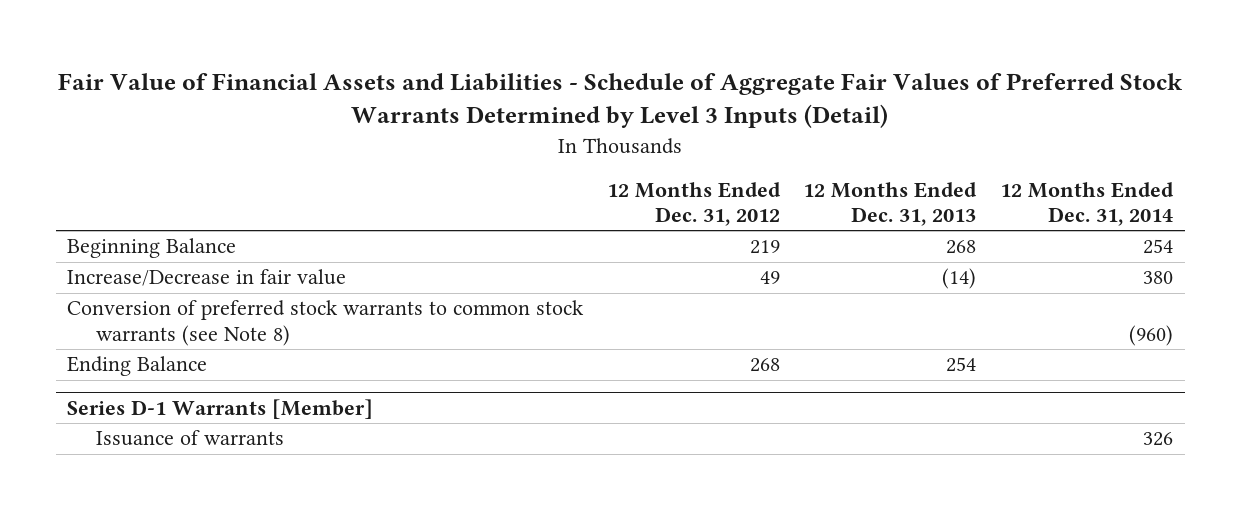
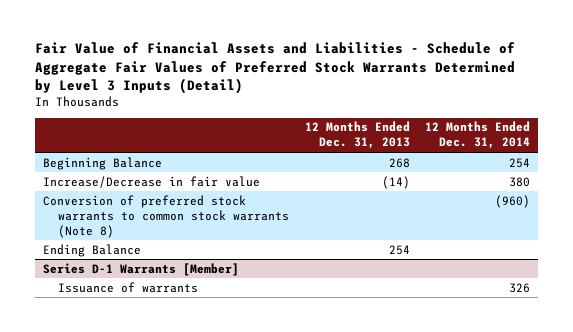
[606,181,781,227] 12 Months Ended Dec. 31, 2012 -> none
[67,300,585,346] Conversion of preferred stock warrants to common stock warrants (see Note 8) -> [42,194,289,238] Conversion of preferred stock warrants to common stock warrants (Note 8)

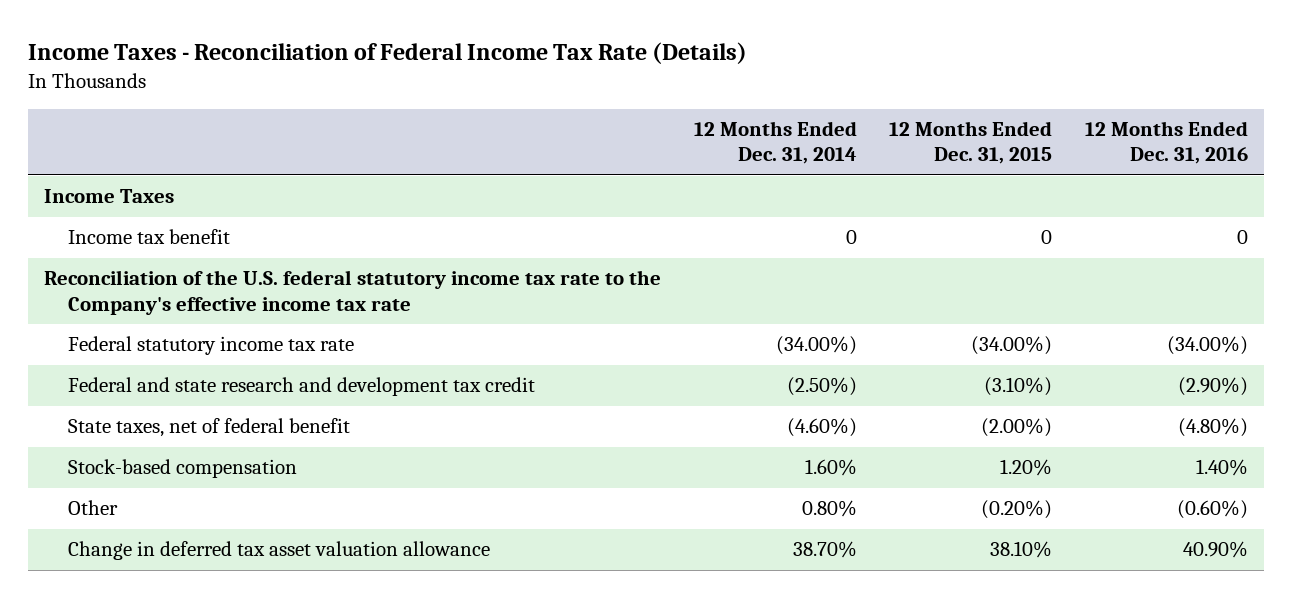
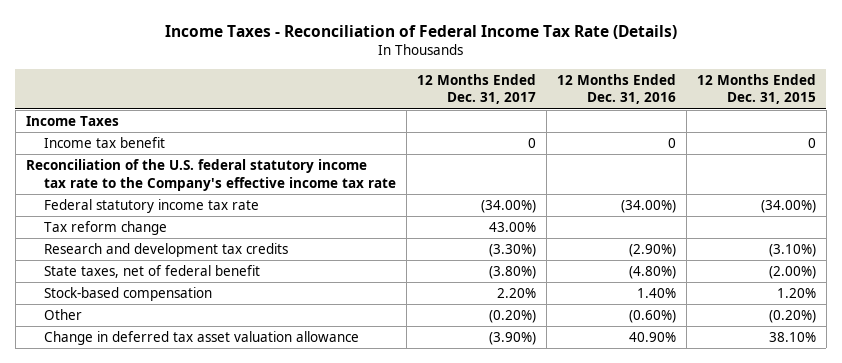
[693,121,857,165] 12 Months Ended Dec. 31, 2014 -> none
none -> [416,73,536,105] 12 Months Ended Dec. 31, 2017
none -> [43,221,167,236] Tax reform change
[68,377,536,397] Federal and state research and development tax credit -> [43,243,288,258] Research and development tax credits

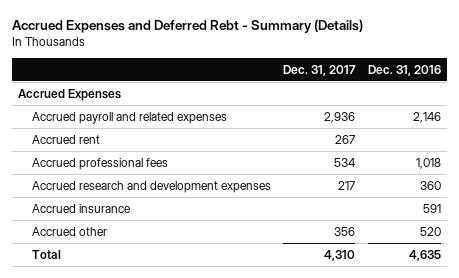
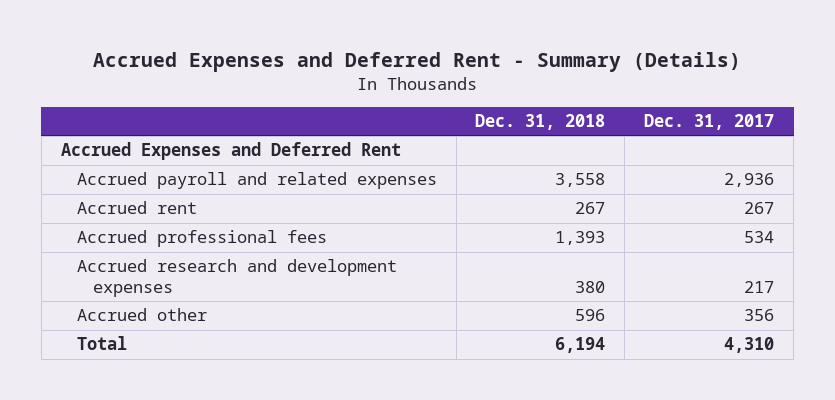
[11,19,363,34] Accrued Expenses and Deferred Rebt - Summary (Details) -> [93,52,742,73] Accrued Expenses and Deferred Rent - Summary (Details)
[367,64,441,76] Dec. 31, 2016 -> none
none -> [475,114,606,131] Dec. 31, 2018
[18,88,122,101] Accrued Expenses -> [60,142,401,161] Accrued Expenses and Deferred Rent
[31,203,131,213] Accrued insurance -> none

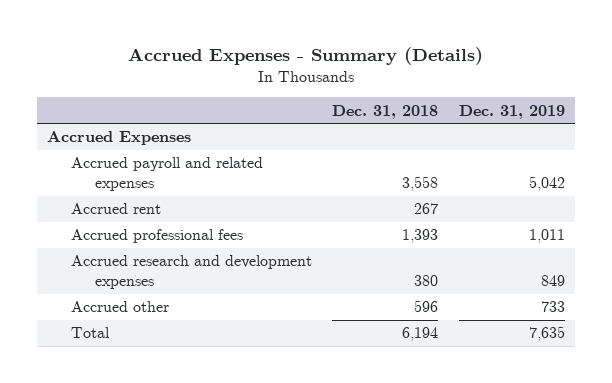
[93,52,742,73] Accrued Expenses and Deferred Rent - Summary (Details) -> [127,46,483,65] Accrued Expenses - Summary (Details)
[644,114,775,131] Dec. 31, 2017 -> none
none -> [458,104,565,119] Dec. 31, 2019
[60,142,401,161] Accrued Expenses and Deferred Rent -> [47,131,192,146] Accrued Expenses

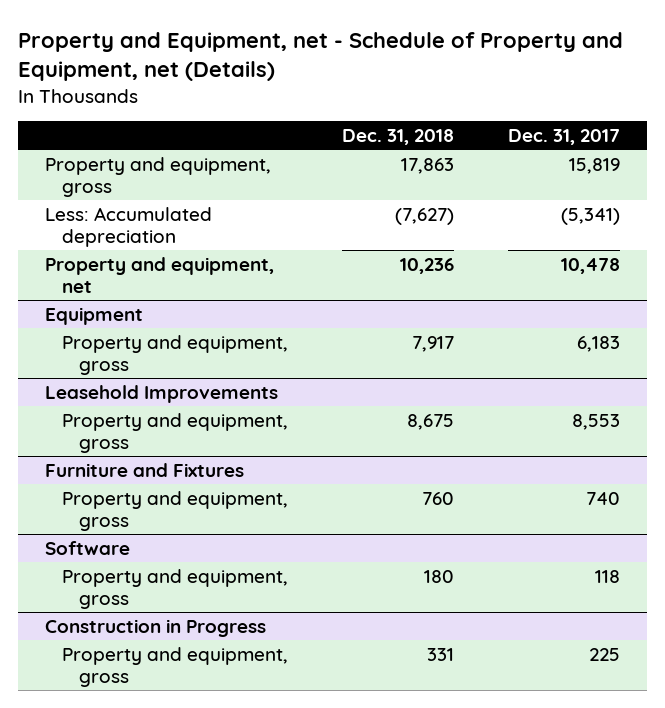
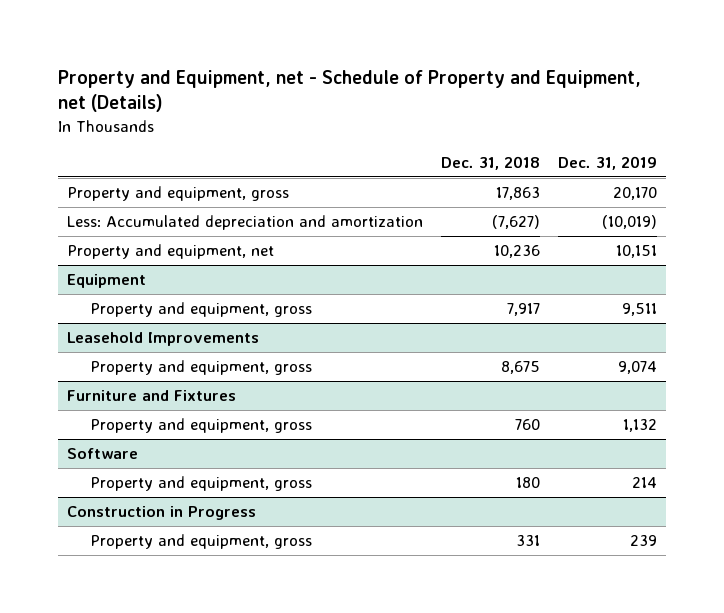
[508,129,621,146] Dec. 31, 2017 -> none
none -> [557,156,657,171] Dec. 31, 2019
[45,206,213,248] Less: Accumulated depreciation -> [66,214,423,230] Less: Accumulated depreciation and amortization

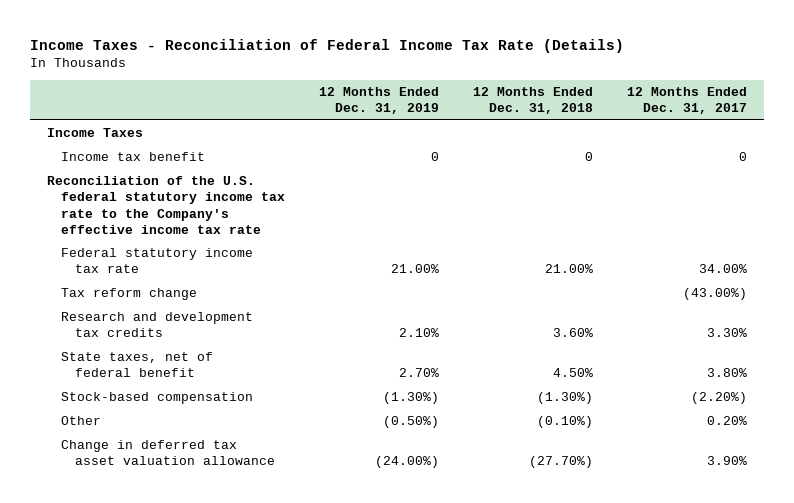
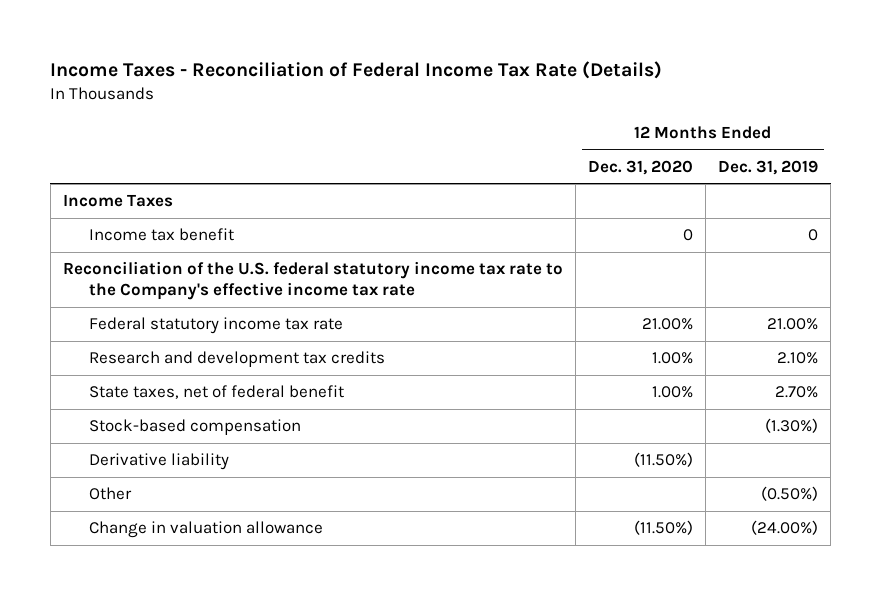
[473,87,594,115] 12 Months Ended Dec. 31, 2018 -> none
[627,87,748,115] 12 Months Ended Dec. 31, 2017 -> none
none -> [587,159,693,175] Dec. 31, 2020
[61,288,198,301] Tax reform change -> none
none -> [88,453,229,471] Derivative liability
[61,440,276,466] Change in deferred tax asset valuation allowance -> [88,521,323,539] Change in valuation allowance

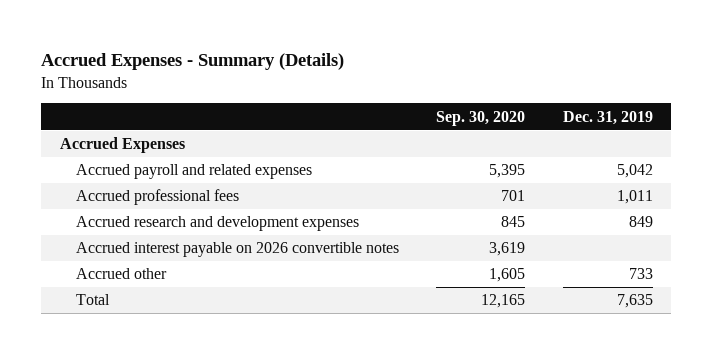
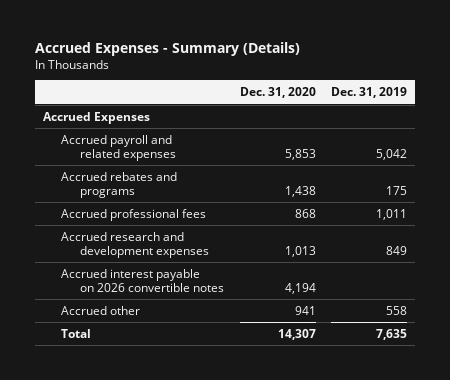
[436,110,526,126] Sep. 30, 2020 -> none
none -> [239,87,316,99] Dec. 31, 2020
none -> [61,171,178,198] Accrued rebates and programs
[628,268,653,280] 733 -> [386,305,408,315] 558

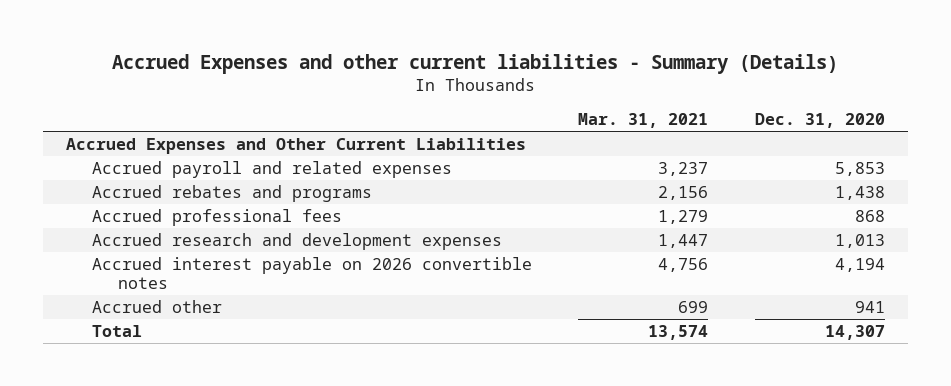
[35,42,301,57] Accrued Expenses - Summary (Details) -> [112,53,839,74] Accrued Expenses and other current liabilities - Summary (Details)
[331,87,408,99] Dec. 31, 2019 -> none
none -> [578,113,709,129] Mar. 31, 2021
[42,111,150,124] Accrued Expenses -> [66,137,527,154] Accrued Expenses and Other Current Liabilities

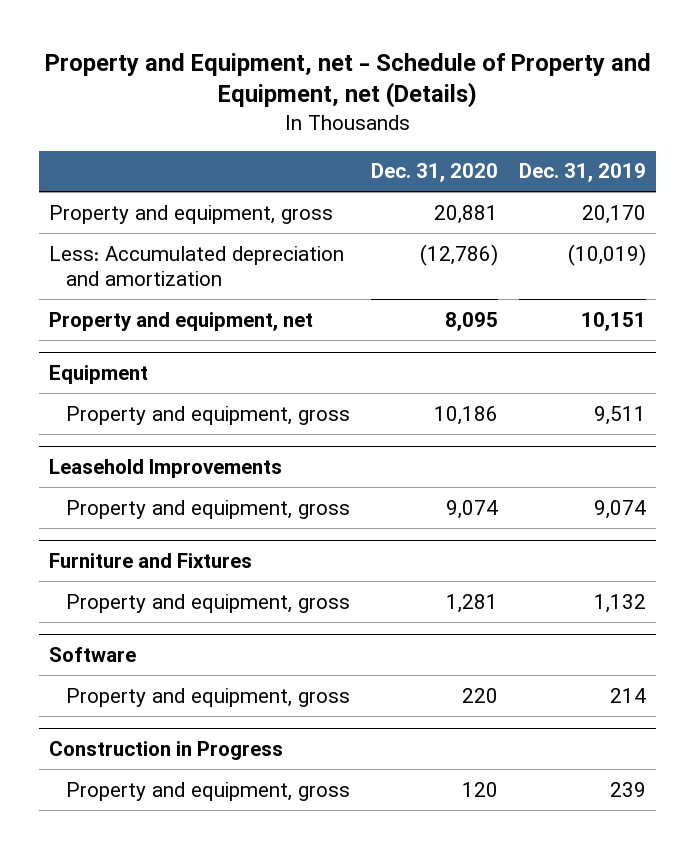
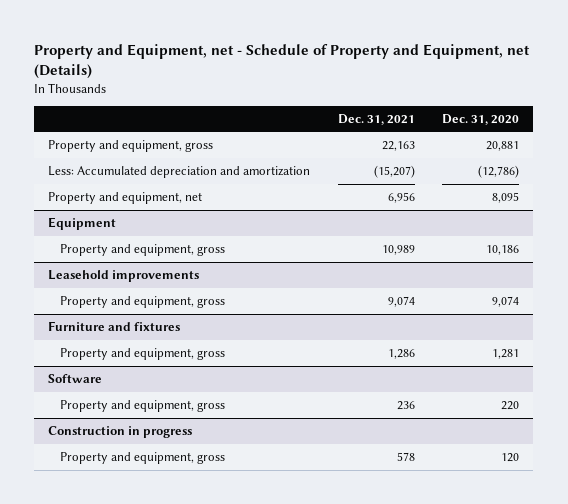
[518,163,646,183] Dec. 31, 2019 -> none
none -> [337,113,415,125] Dec. 31, 2021
[49,459,283,479] Leasehold Improvements -> [48,270,200,283] Leasehold improvements
[49,553,253,569] Furniture and Fixtures -> [48,321,181,332] Furniture and fixtures
[49,741,284,761] Construction in Progress -> [48,426,193,439] Construction in progress

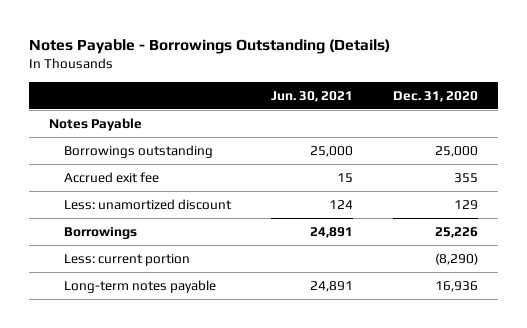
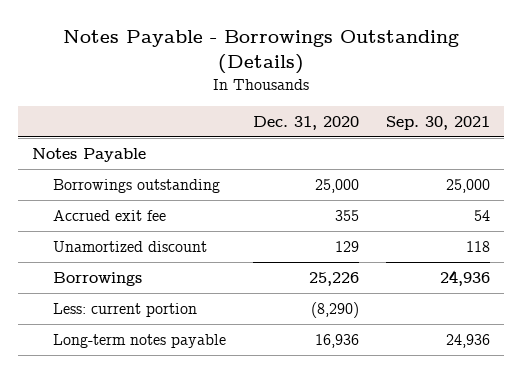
[270,90,353,102] Jun. 30, 2021 -> none
none -> [386,115,491,130] Sep. 30, 2021
[63,198,232,210] Less: unamortized discount -> [53,240,208,252] Unamortized discount

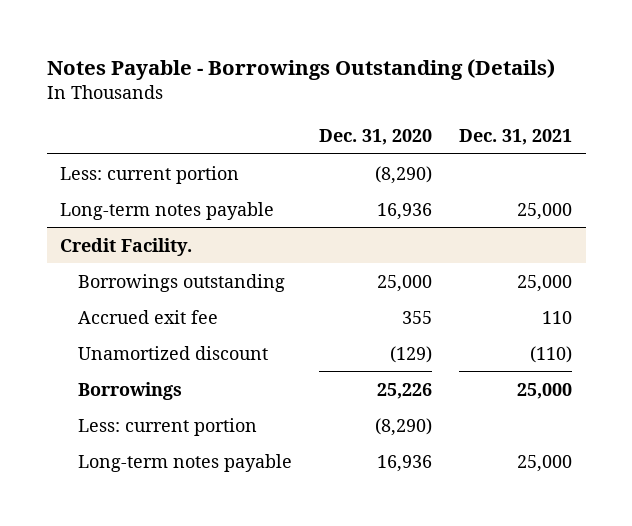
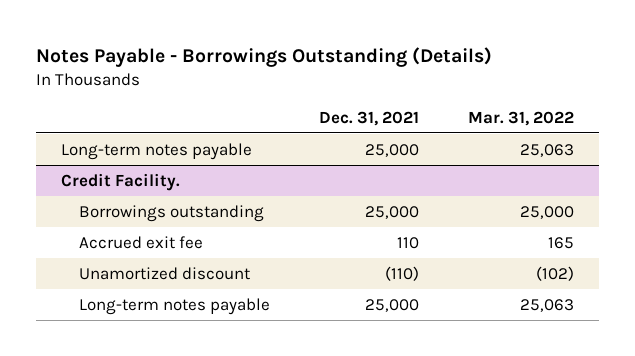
[319,128,433,145] Dec. 31, 2020 -> none
none -> [468,110,575,126] Mar. 31, 2022
[60,165,240,184] Less: current portion -> none
[78,381,183,400] Borrowings -> none
[78,417,258,436] Less: current portion -> none

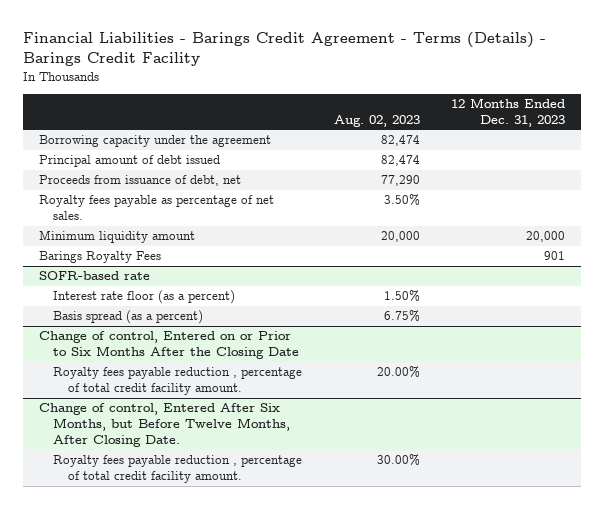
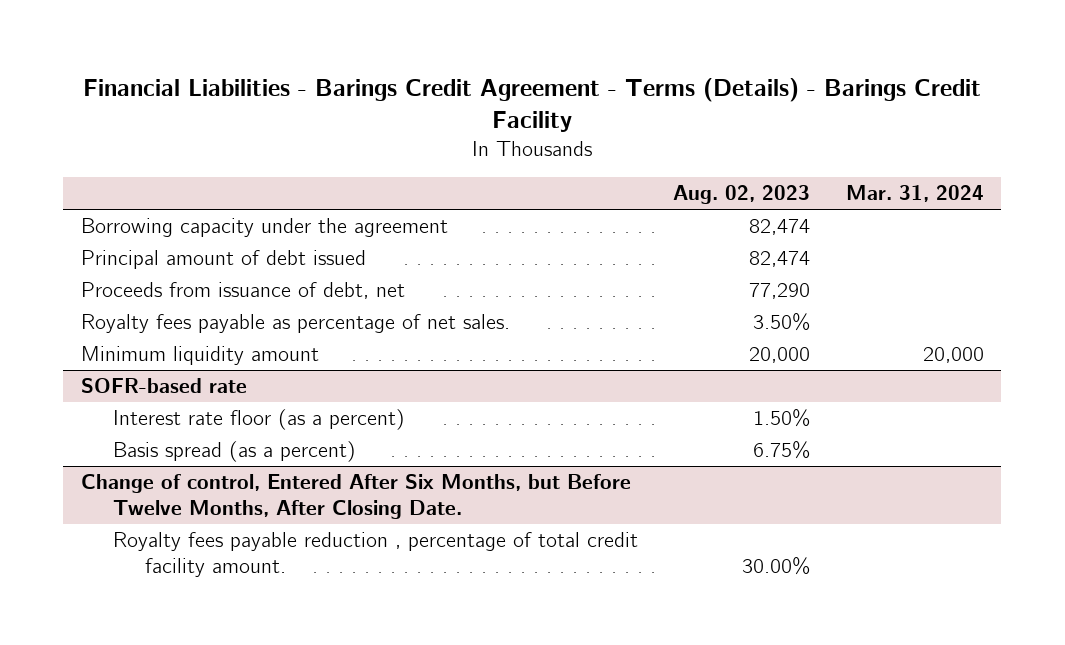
[451,97,566,128] 12 Months Ended Dec. 31, 2023 -> none
none -> [845,185,984,203] Mar. 31, 2024
[38,251,161,264] Barings Royalty Fees -> none
[38,331,300,360] Change of control, Entered on or Prior to Six Months After the Closing Date -> none
[53,367,303,396] Royalty fees payable reduction , percentage of total credit facility amount. -> none

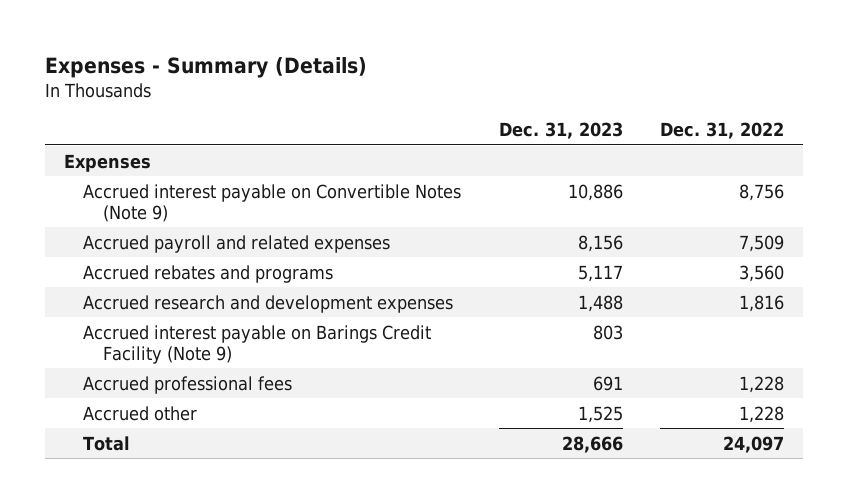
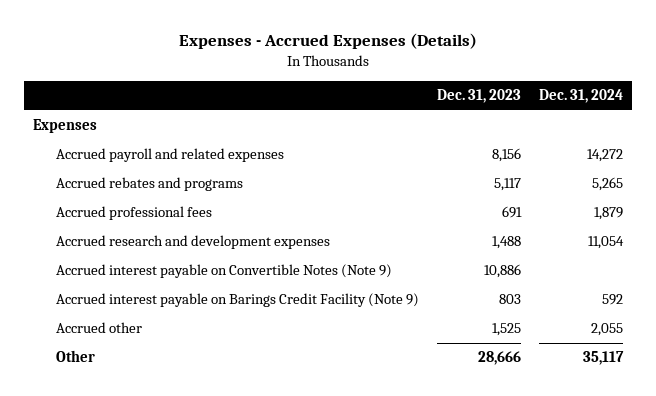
[45,56,368,78] Expenses - Summary (Details) -> [179,33,478,50] Expenses - Accrued Expenses (Details)
[660,121,785,139] Dec. 31, 2022 -> none
none -> [539,89,624,104] Dec. 31, 2024
[83,375,293,394] Accrued professional fees -> [56,206,213,221] Accrued professional fees
[83,183,462,222] Accrued interest payable on Convertible Notes (Note 9) -> [56,264,393,279] Accrued interest payable on Convertible Notes (Note 9)
[83,435,131,451] Total -> [56,350,96,363] Other

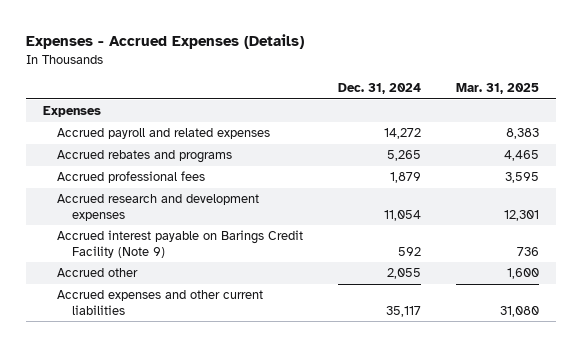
[437,89,522,104] Dec. 31, 2023 -> none
none -> [455,83,539,95] Mar. 31, 2025
[56,264,393,279] Accrued interest payable on Convertible Notes (Note 9) -> none
[56,350,96,363] Other -> [57,290,264,315] Accrued expenses and other current liabilities

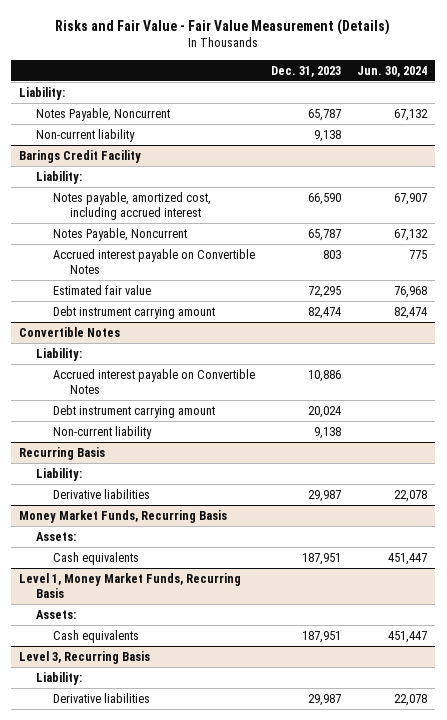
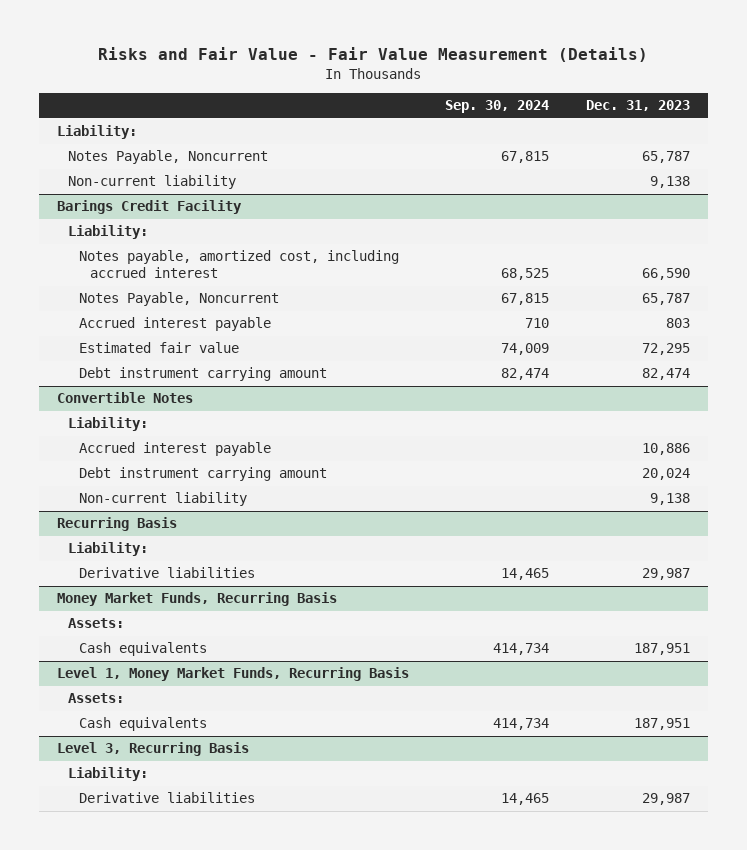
[357,65,428,77] Jun. 30, 2024 -> none
none -> [445,100,550,114] Sep. 30, 2024
[53,248,256,275] Accrued interest payable on Convertible Notes -> [79,317,272,332] Accrued interest payable
[53,368,256,395] Accrued interest payable on Convertible Notes -> [79,442,272,457] Accrued interest payable

